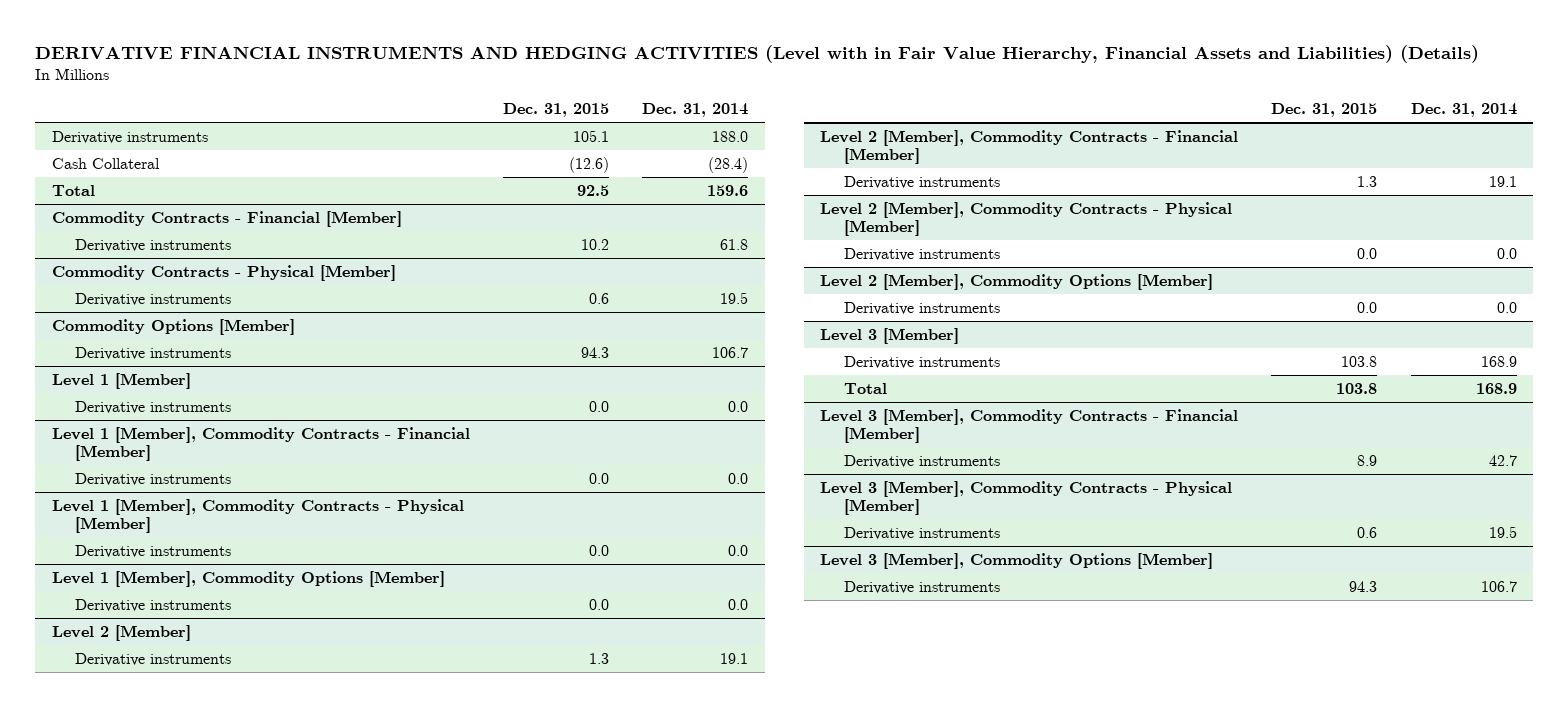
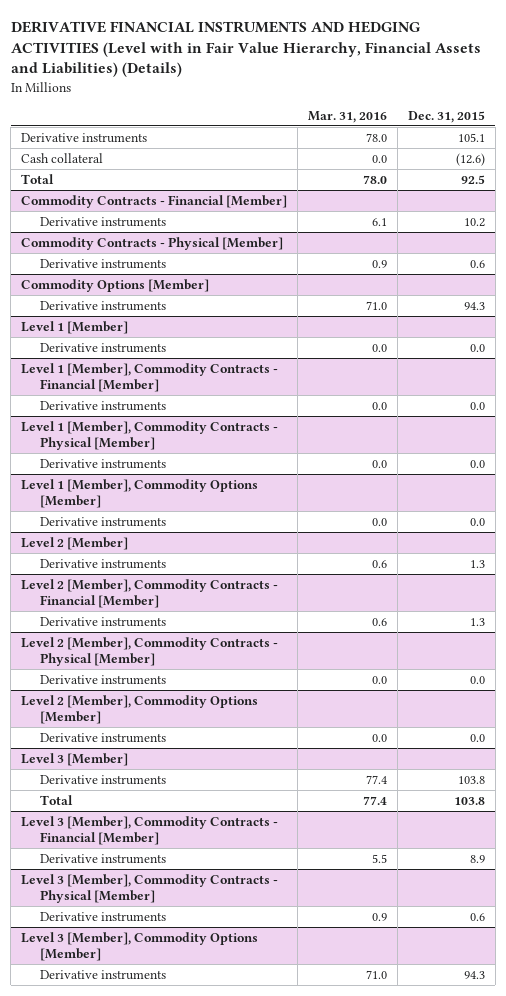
[642,103,749,118] Dec. 31, 2014 -> none
none -> [308,110,388,123] Mar. 31, 2016
[51,157,160,169] Cash Collateral -> [21,152,104,163] Cash collateral

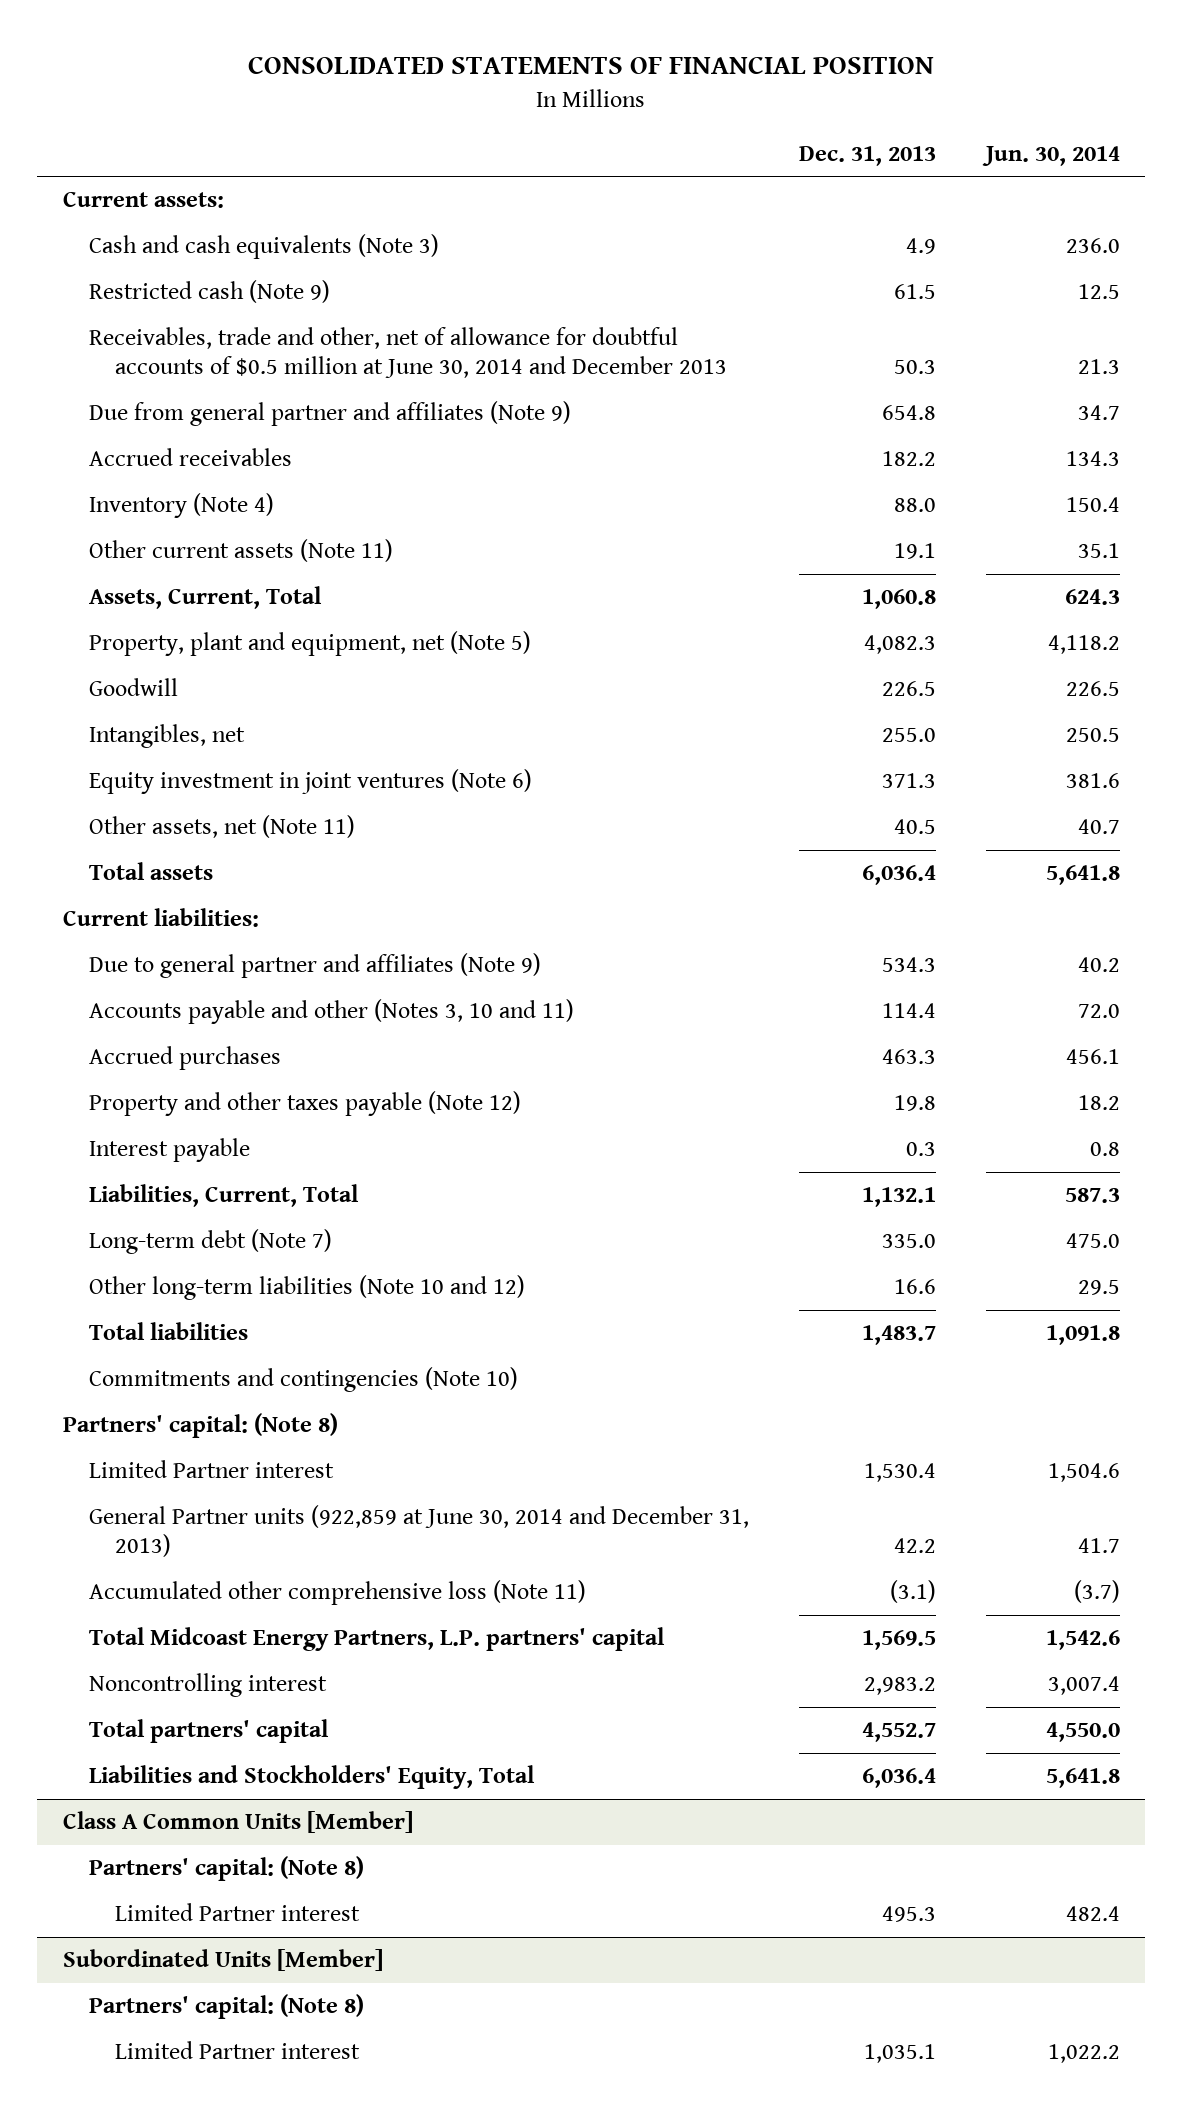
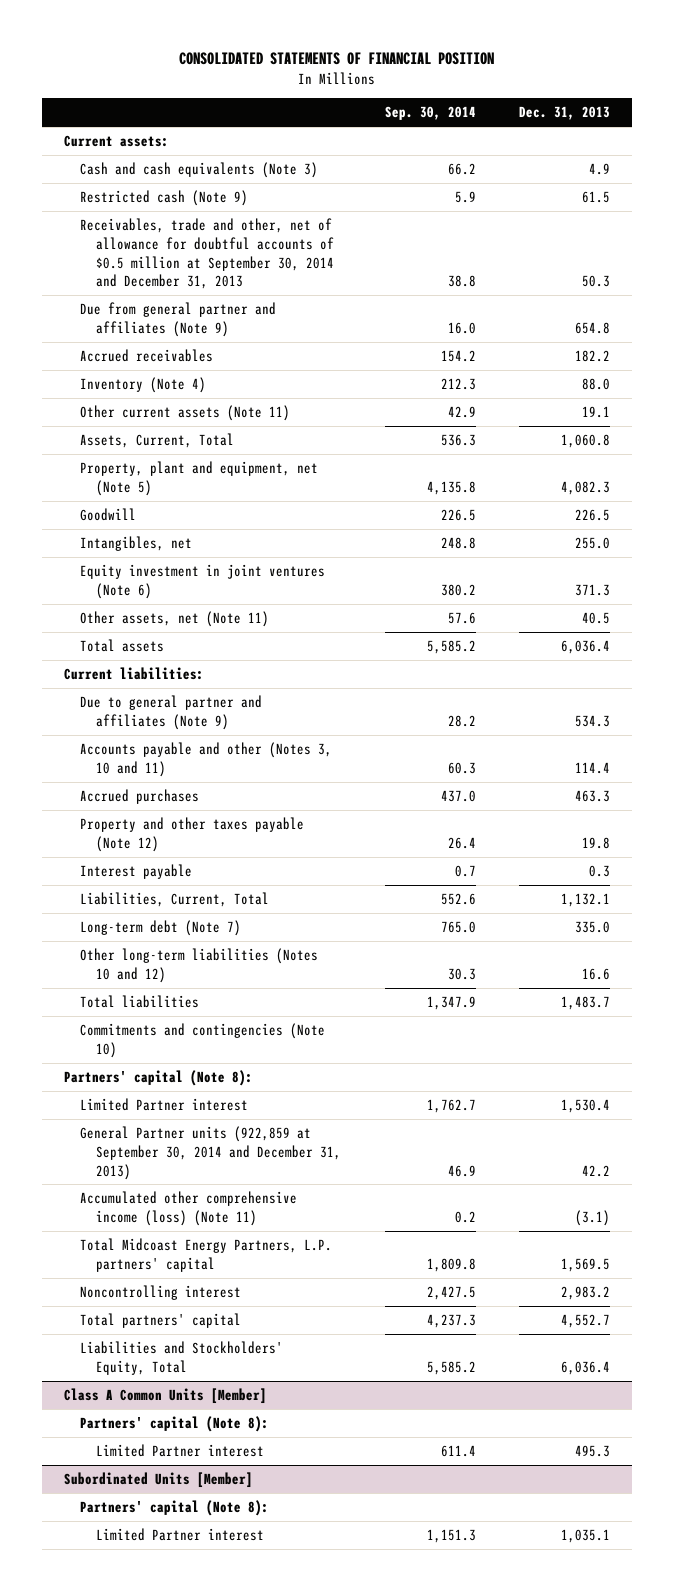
[981,145,1120,166] Jun. 30, 2014 -> none
none -> [384,106,476,121] Sep. 30, 2014
[88,327,727,379] Receivables, trade and other, net of allowance for doubtful accounts of $0.5 million at June 30, 2014 and December 2013 -> [79,217,335,290] Receivables, trade and other, net of allowance for doubtful accounts of $0.5 million at September 30, 2014 and December 31, 2013
[88,1275,525,1301] Other long-term liabilities (Note 10 and 12) -> [79,947,318,983] Other long-term liabilities (Notes 10 and 12)
[62,1413,338,1439] Partners' capital: (Note 8) -> [63,1069,253,1086] Partners' capital (Note 8):
[88,1505,749,1558] General Partner units (922,859 at June 30, 2014 and December 31, 2013) -> [79,1125,342,1180] General Partner units (922,859 at September 30, 2014 and December 31, 2013)
[88,1580,586,1606] Accumulated other comprehensive loss (Note 11) -> [79,1190,297,1226] Accumulated other comprehensive income (loss) (Note 11)
[88,1856,364,1882] Partners' capital: (Note 8) -> [79,1415,269,1432] Partners' capital (Note 8):
[88,1994,364,2020] Partners' capital: (Note 8) -> [79,1499,269,1516] Partners' capital (Note 8):

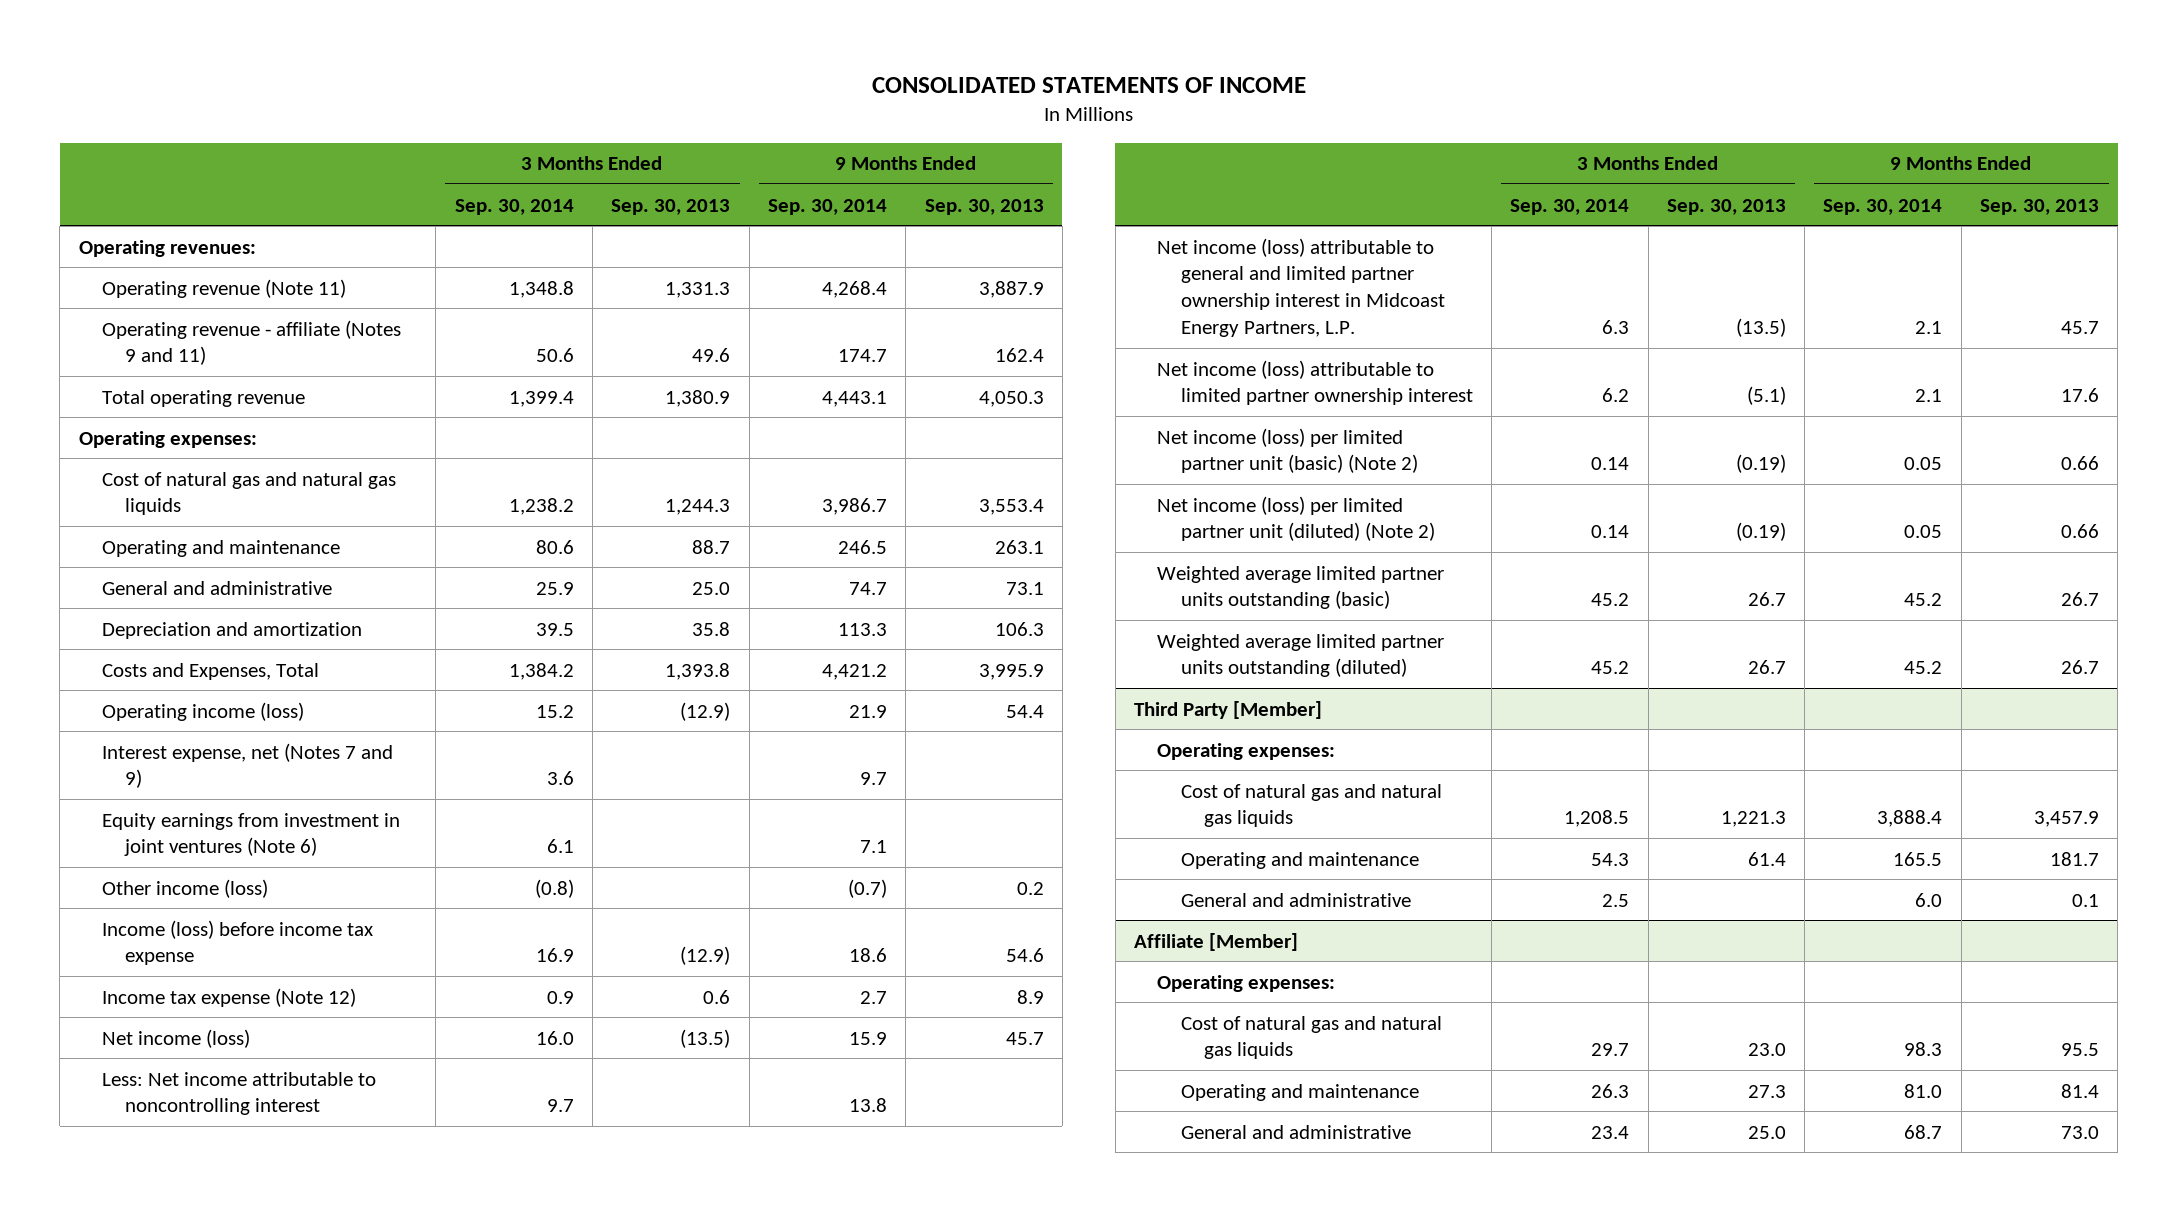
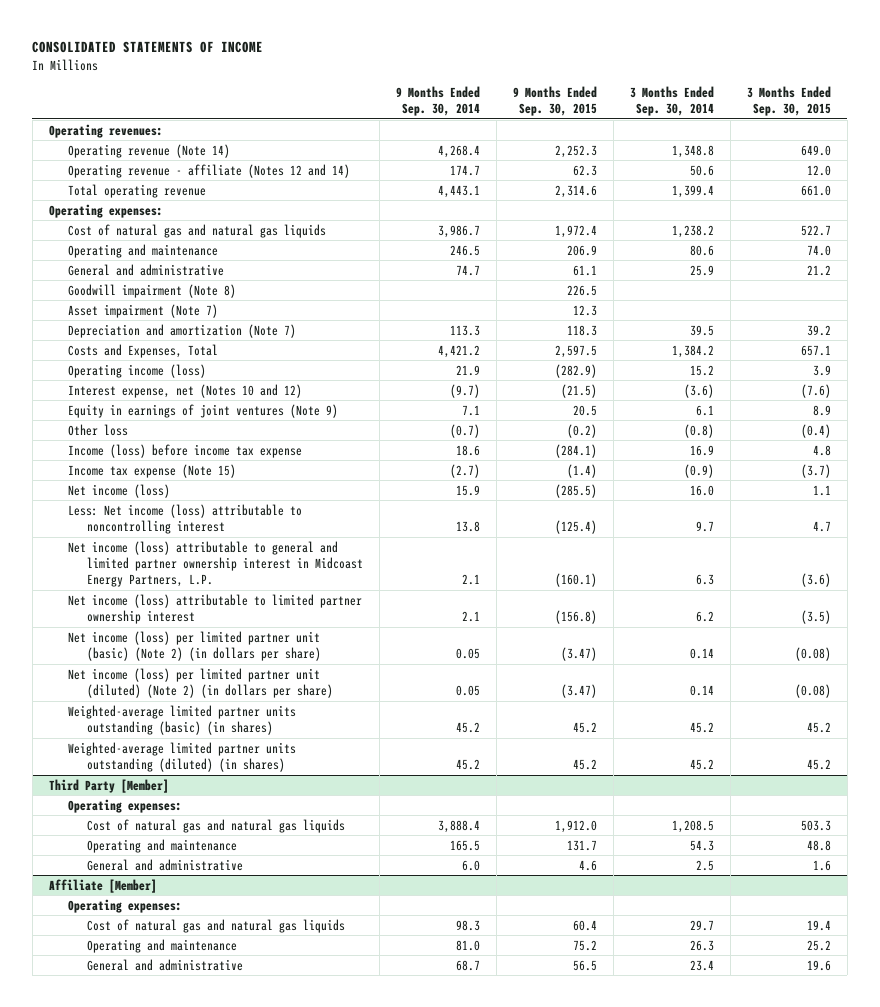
[611,198,731,215] Sep. 30, 2013 -> none
[924,198,1044,215] Sep. 30, 2013 -> none
none -> [513,85,598,117] 9 Months Ended Sep. 30, 2015
none -> [746,85,831,117] 3 Months Ended Sep. 30, 2015
[101,278,346,298] Operating revenue (Note 11) -> [68,143,231,158] Operating revenue (Note 14)
[101,319,401,366] Operating revenue - affiliate (Notes 9 and 11) -> [68,163,351,178] Operating revenue - affiliate (Notes 12 and 14)
none -> [68,283,237,298] Goodwill impairment (Note 8)
none -> [68,303,219,318] Asset impairment (Note 7)
[101,621,362,639] Depreciation and amortization -> [68,323,297,338] Depreciation and amortization (Note 7)
[101,742,393,789] Interest expense, net (Notes 7 and 9) -> [68,383,303,398] Interest expense, net (Notes 10 and 12)
[546,771,574,786] 3.6 -> [683,383,714,398] (3.6)
[859,772,887,786] 9.7 -> [450,383,481,398] (9.7)
[101,812,400,857] Equity earnings from investment in joint ventures (Note 6) -> [68,403,339,418] Equity in earnings of joint ventures (Note 9)
[101,878,268,898] Other income (loss) -> [68,423,129,436] Other loss
[101,987,356,1007] Income tax expense (Note 12) -> [68,463,237,478] Income tax expense (Note 15)
[546,990,574,1004] 0.9 -> [683,463,714,478] (0.9)
[859,990,887,1004] 2.7 -> [450,463,481,478] (2.7)
[101,1071,376,1116] Less: Net income attributable to noncontrolling interest -> [68,503,303,534] Less: Net income (loss) attributable to noncontrolling interest
[1157,427,1418,474] Net income (loss) per limited partner unit (basic) (Note 2) -> [68,630,322,661] Net income (loss) per limited partner unit (basic) (Note 2) (in dollars per share)
[1157,495,1435,542] Net income (loss) per limited partner unit (diluted) (Note 2) -> [68,667,334,698] Net income (loss) per limited partner unit (diluted) (Note 2) (in dollars per share)
[1157,565,1445,610] Weighted average limited partner units outstanding (basic) -> [68,704,297,735] Weighted-average limited partner units outstanding (basic) (in shares)
[1157,633,1445,678] Weighted average limited partner units outstanding (diluted) -> [68,741,297,772] Weighted-average limited partner units outstanding (diluted) (in shares)

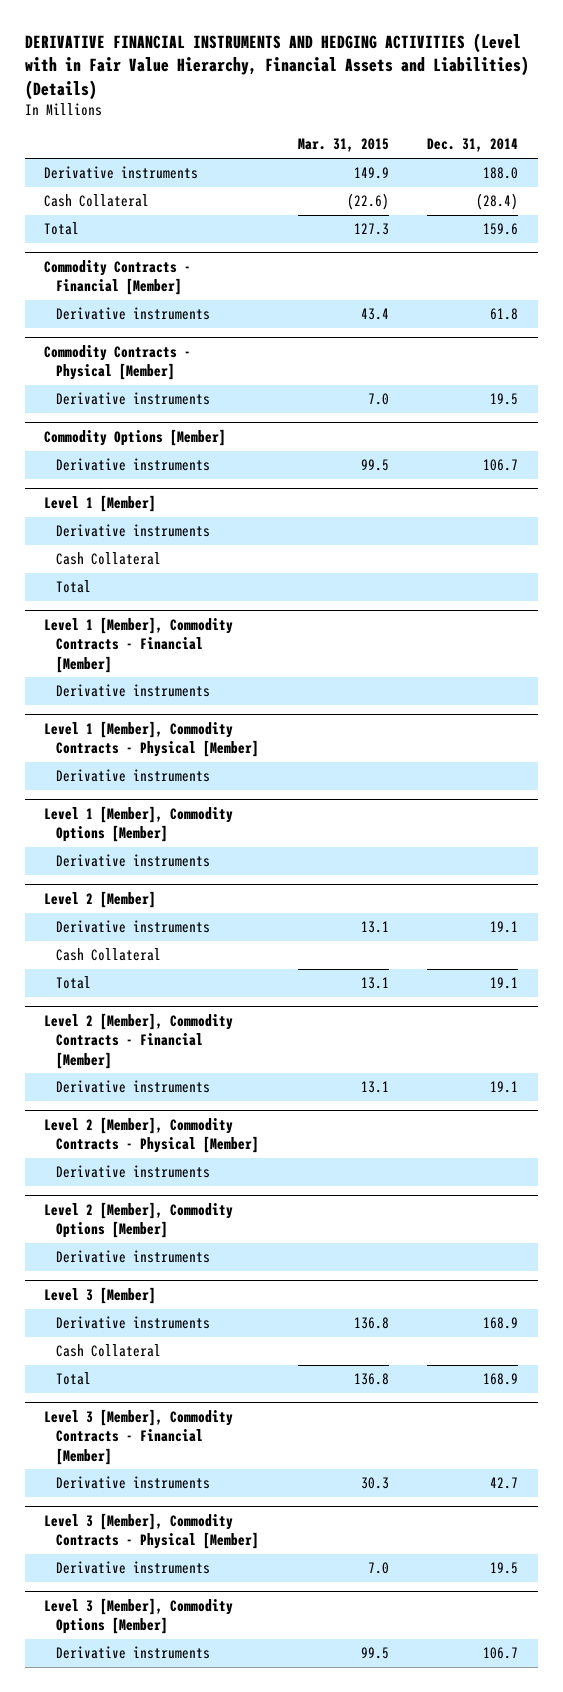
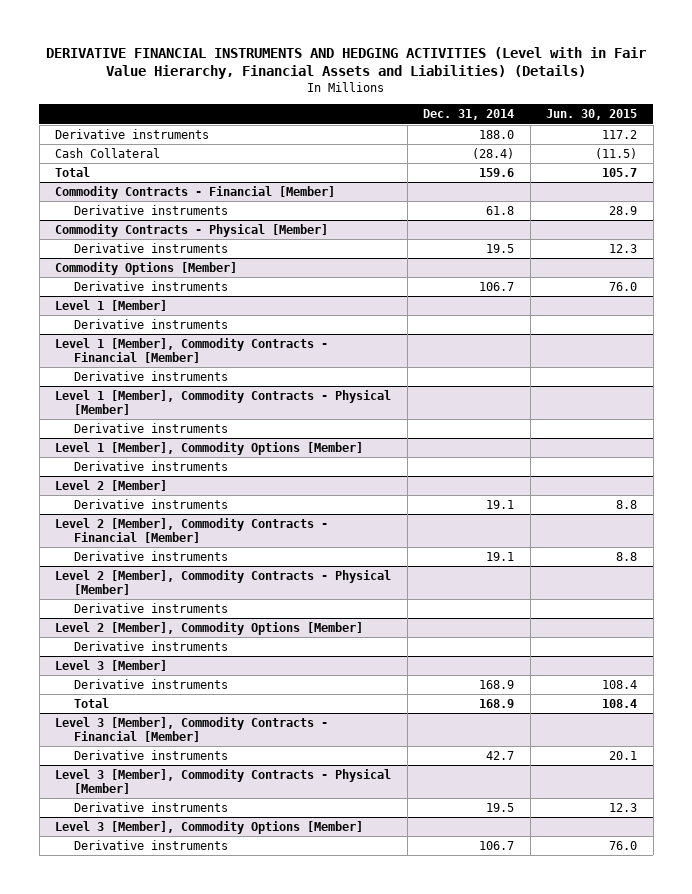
[297,138,389,153] Mar. 31, 2015 -> none
none -> [546,109,638,121] Jun. 30, 2015
[55,552,161,566] Cash Collateral -> none
[55,580,91,594] Total -> none
[55,948,161,962] Cash Collateral -> none
[55,976,91,990] Total -> none
[55,1344,161,1358] Cash Collateral -> none

